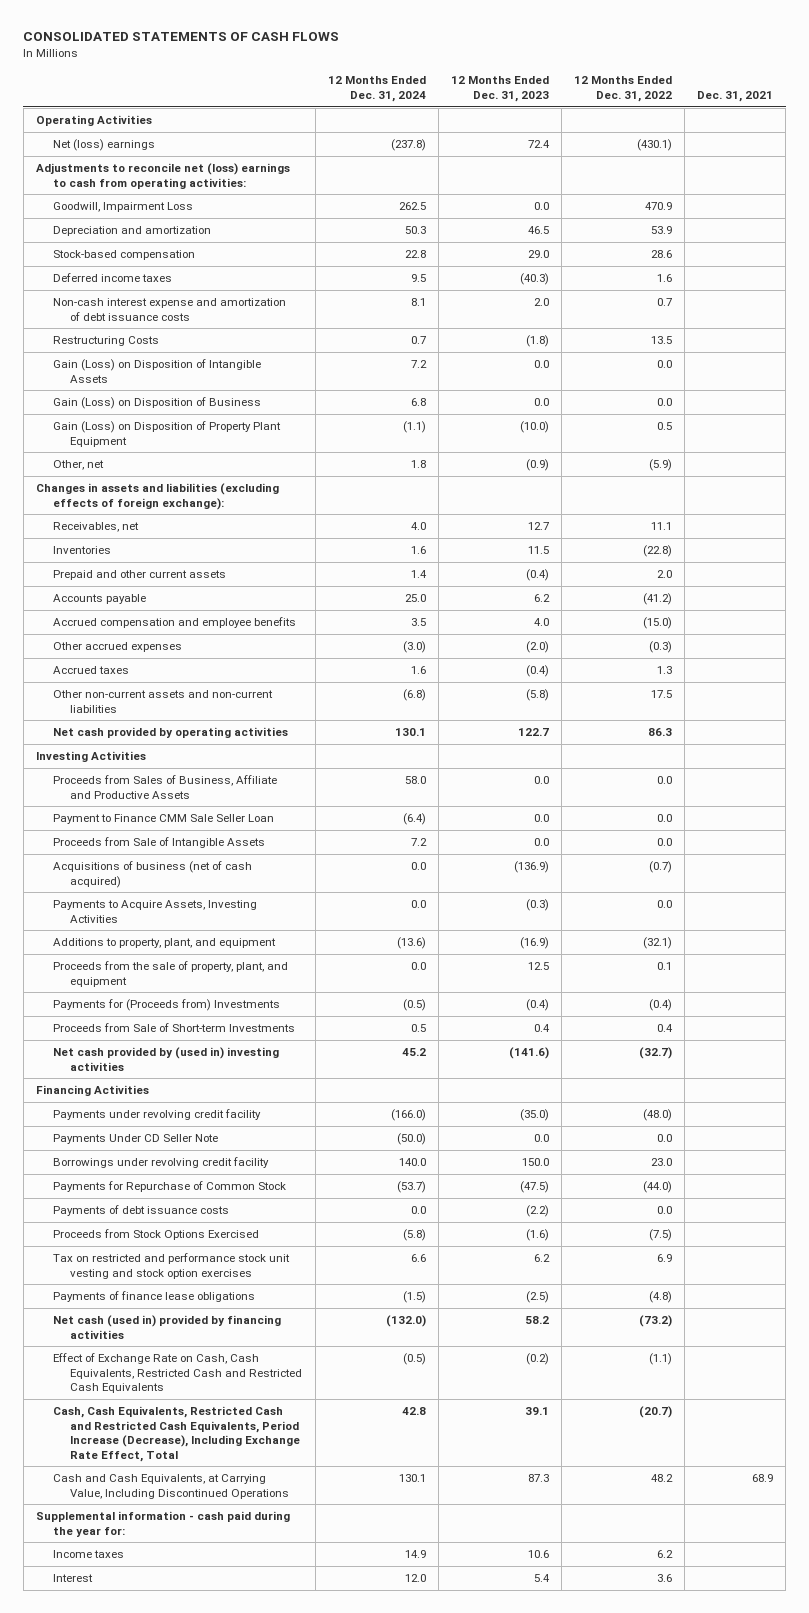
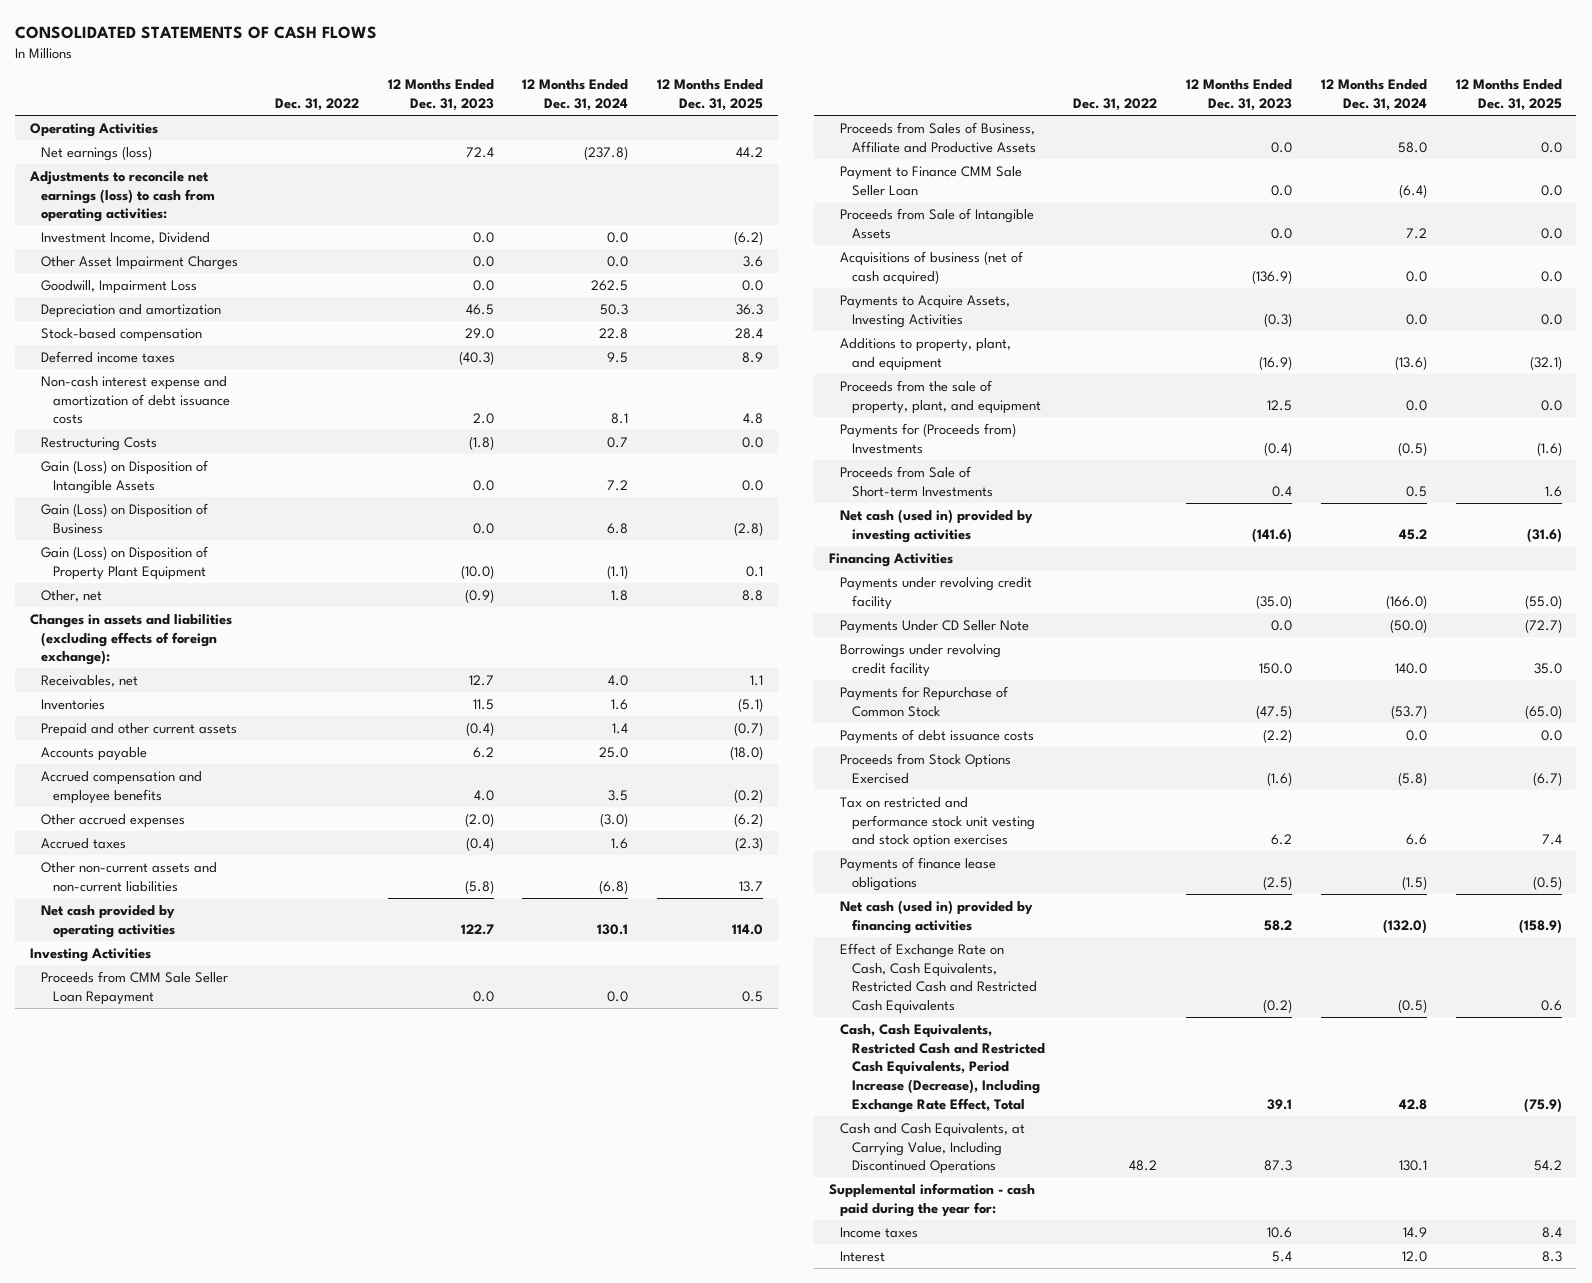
[574,76,673,102] 12 Months Ended Dec. 31, 2022 -> none
[697,90,774,102] Dec. 31, 2021 -> none
none -> [274,98,359,112] Dec. 31, 2022
none -> [657,79,764,112] 12 Months Ended Dec. 31, 2025
[53,138,156,151] Net (loss) earnings -> [41,145,153,161] Net earnings (loss)
[36,162,291,189] Adjustments to reconcile net (loss) earnings to cash from operating activities: -> [28,170,216,223] Adjustments to reconcile net earnings (loss) to cash from operating activities:
none -> [41,231,211,244] Investment Income, Dividend
none -> [41,255,239,270] Other Asset Impairment Charges
none -> [41,970,229,1005] Proceeds from CMM Sale Seller Loan Repayment
[53,1046,280,1071] Net cash provided by (used in) investing activities -> [840,508,1034,543] Net cash (used in) provided by investing activities

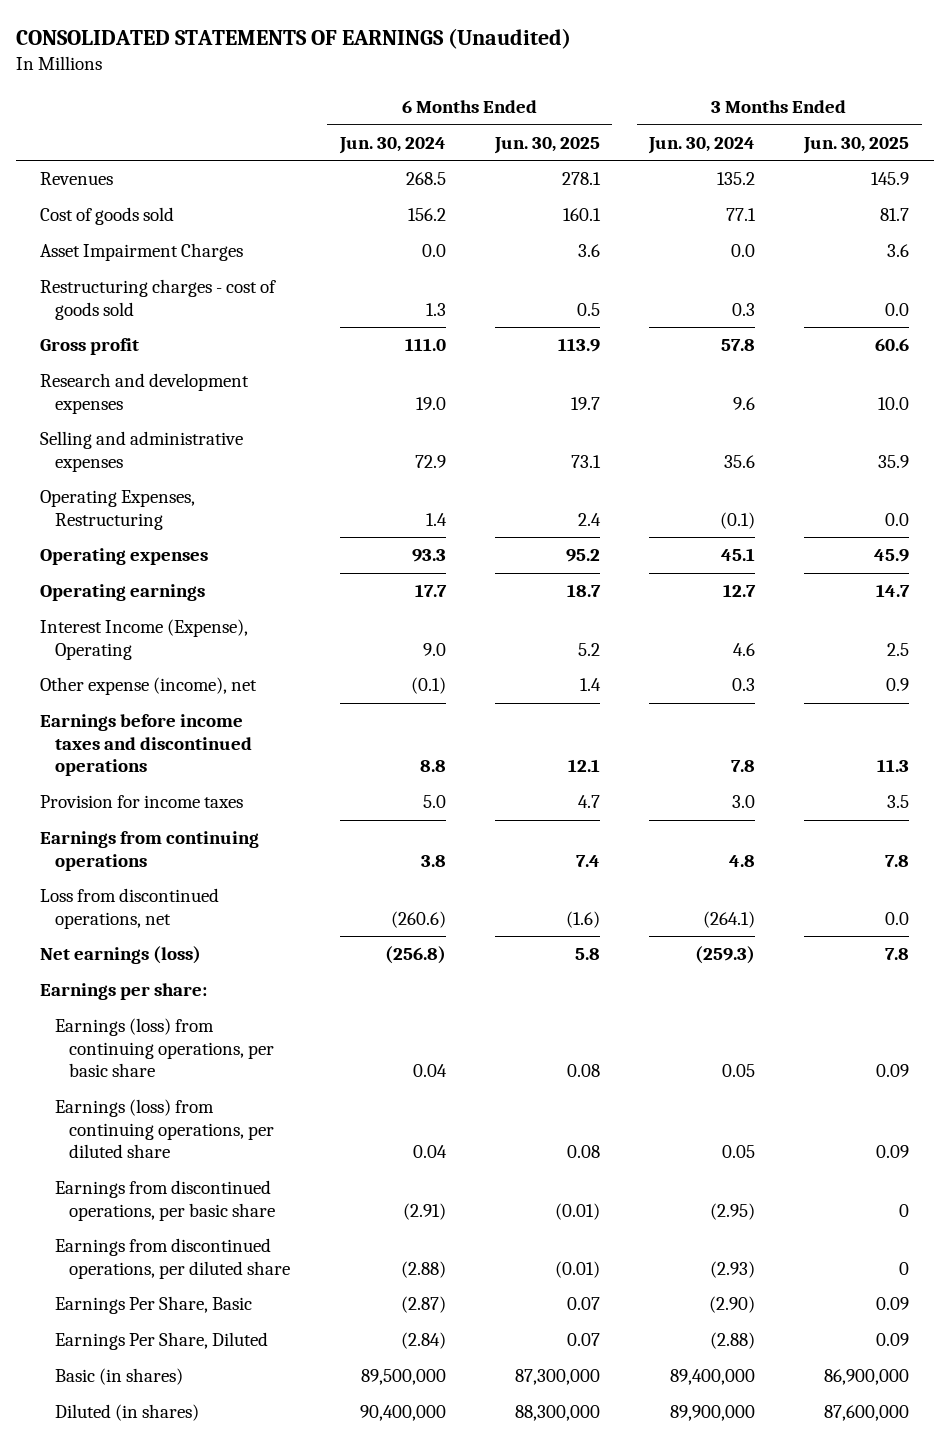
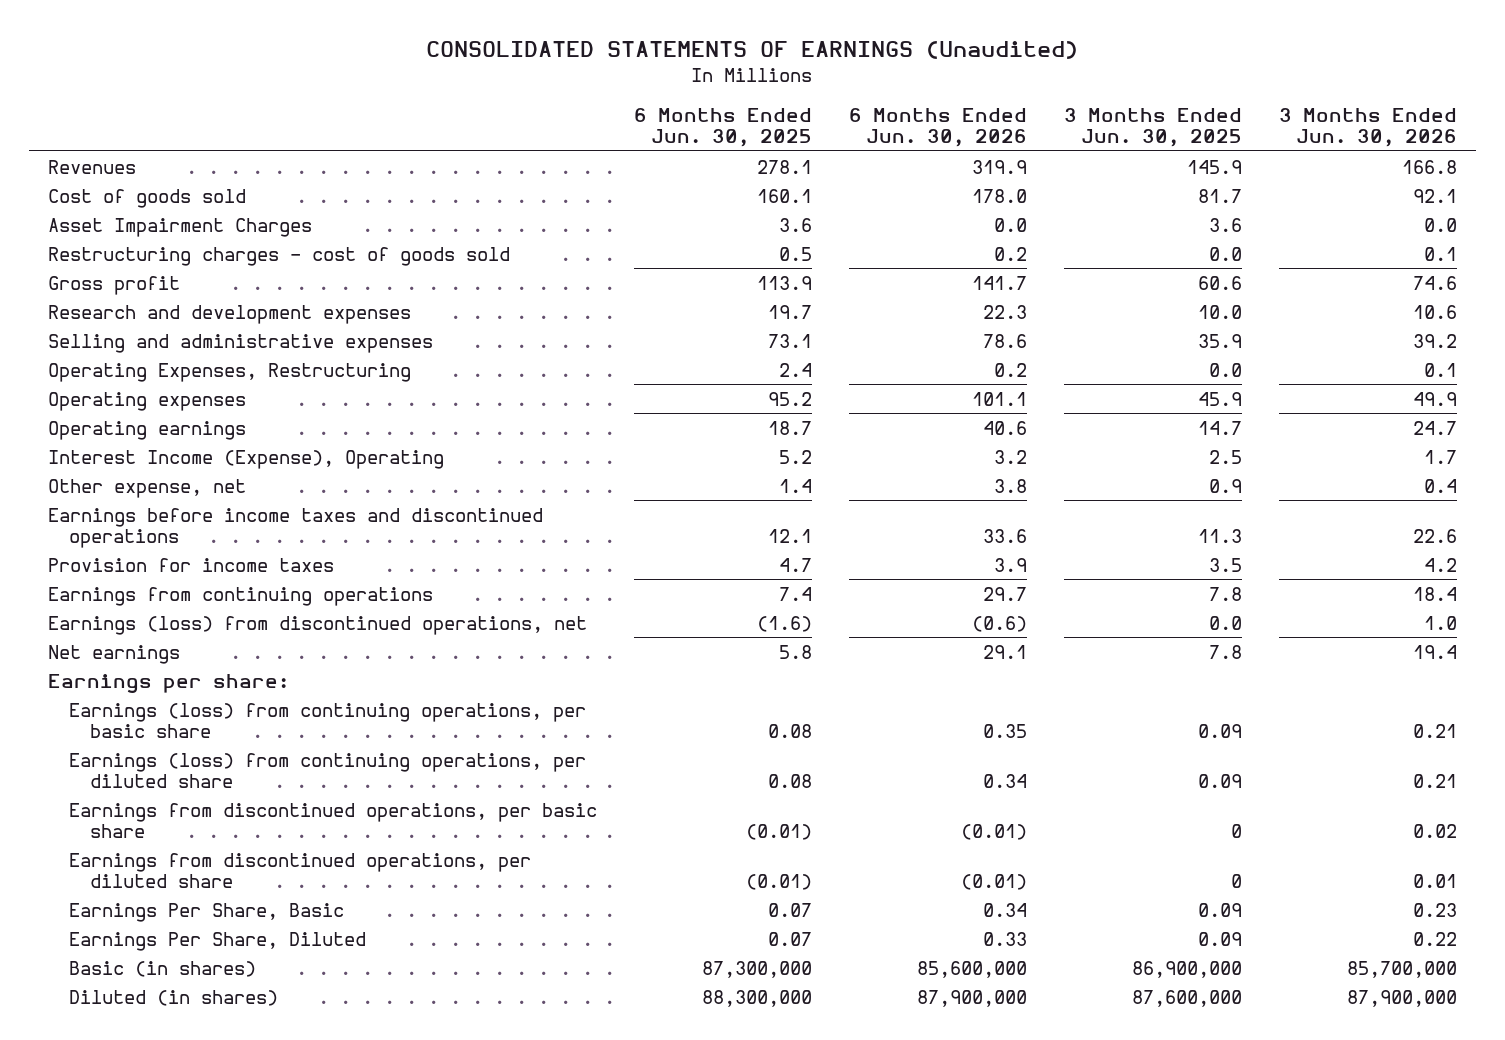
[338,136,446,154] Jun. 30, 2024 -> none
[648,136,756,154] Jun. 30, 2024 -> none
none -> [849,107,1028,147] 6 Months Ended Jun. 30, 2026
none -> [1279,107,1458,147] 3 Months Ended Jun. 30, 2026
[40,677,258,696] Other expense (income), net -> [47,478,246,498] Other expense, net
[40,888,220,929] Loss from discontinued operations, net -> [47,615,587,635] Earnings (loss) from discontinued operations, net
[40,946,202,965] Net earnings (loss) -> [47,644,180,664] Net earnings

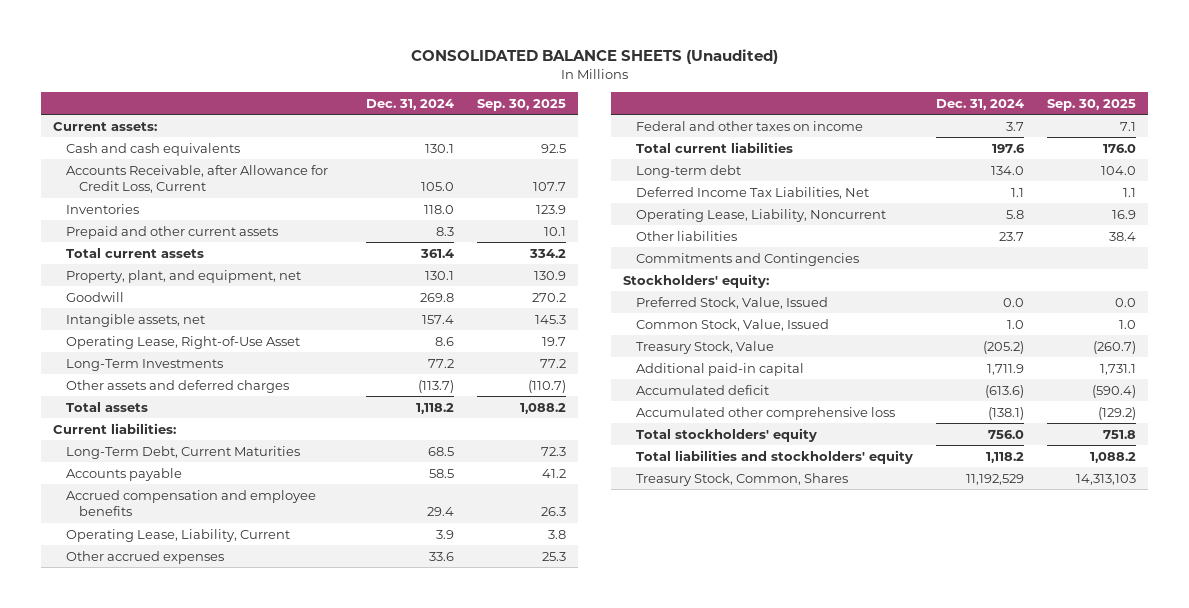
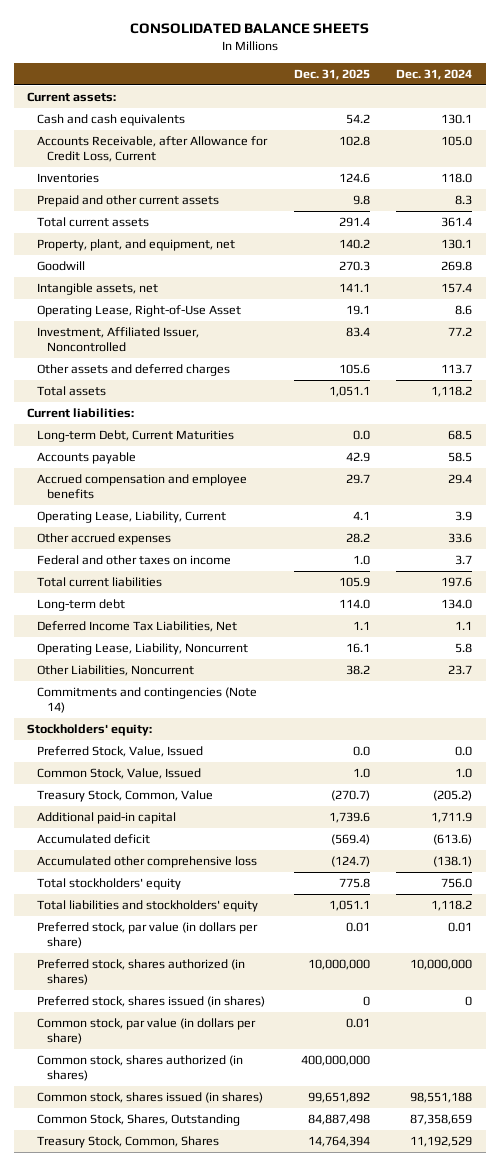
[410,49,778,65] CONSOLIDATED BALANCE SHEETS (Unaudited) -> [129,23,369,35] CONSOLIDATED BALANCE SHEETS
[477,98,567,111] Sep. 30, 2025 -> none
none -> [293,68,370,80] Dec. 31, 2025
[65,358,223,371] Long-Term Investments -> [37,327,200,353] Investment, Affiliated Issuer, Noncontrolled
[418,379,455,393] (113.7) -> [441,364,473,375] 113.7
[65,445,300,459] Long-Term Debt, Current Maturities -> [37,430,235,443] Long-term Debt, Current Maturities
[635,230,737,241] Other liabilities -> [37,665,195,677] Other Liabilities, Noncurrent
[635,252,859,266] Commitments and Contingencies -> [37,687,258,714] Commitments and contingencies (Note 14)
[635,340,774,354] Treasury Stock, Value -> [37,790,214,803] Treasury Stock, Common, Value
none -> [37,922,259,949] Preferred stock, par value (in dollars per share)
none -> [37,959,246,986] Preferred stock, shares authorized (in shares)
none -> [37,996,266,1008] Preferred stock, shares issued (in shares)
none -> [37,1018,257,1045] Common stock, par value (in dollars per share)
none -> [37,1055,244,1082] Common stock, shares authorized (in shares)
none -> [37,1092,264,1104] Common stock, shares issued (in shares)
none -> [37,1114,241,1127] Common Stock, Shares, Outstanding

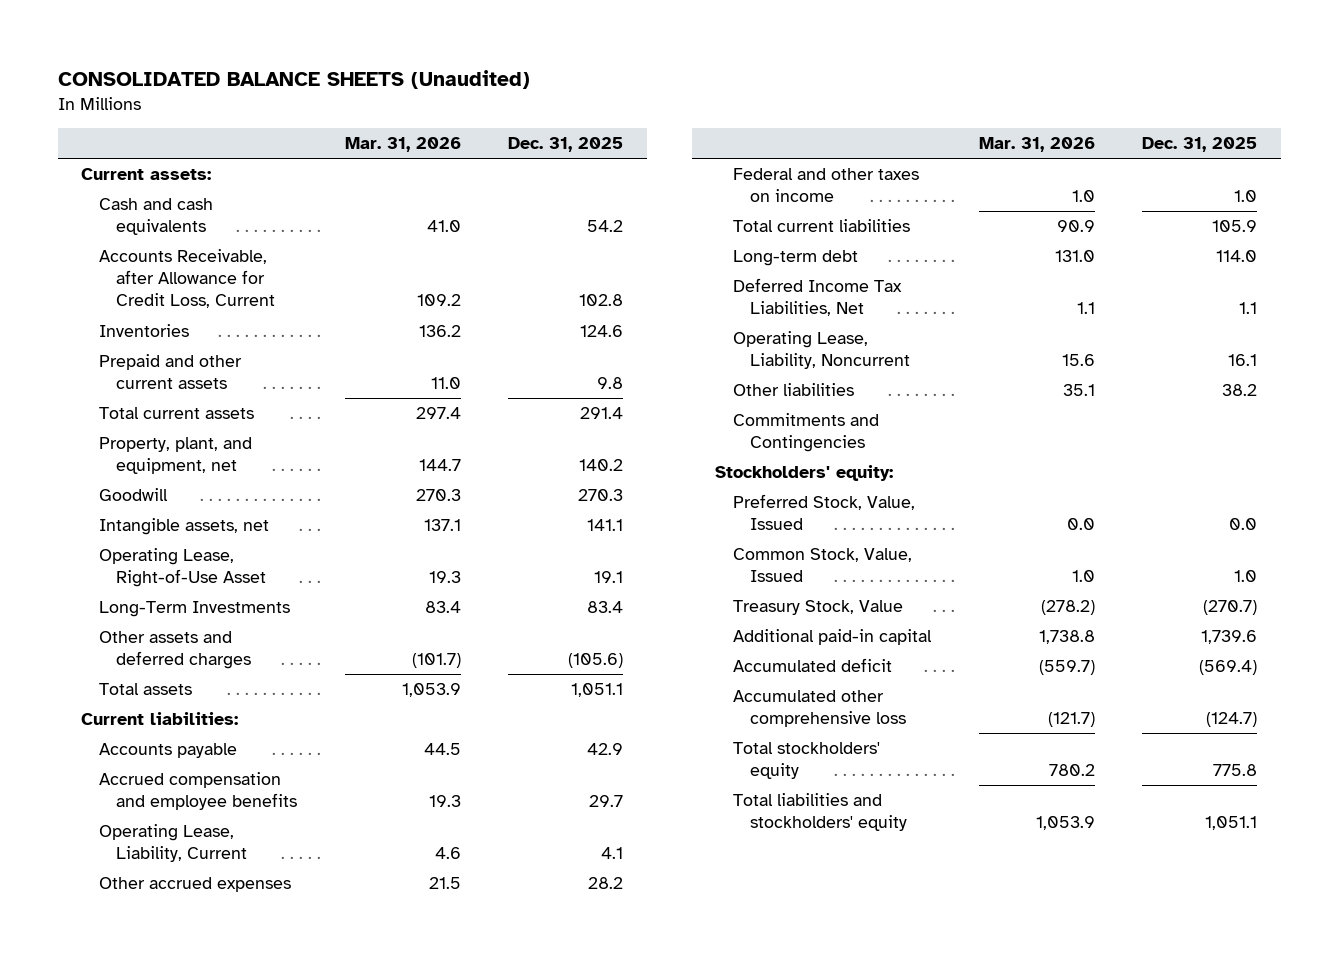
[129,23,369,35] CONSOLIDATED BALANCE SHEETS -> [57,69,530,89] CONSOLIDATED BALANCE SHEETS (Unaudited)
[396,68,473,80] Dec. 31, 2024 -> none
none -> [344,136,461,152] Mar. 31, 2026
[37,327,200,353] Investment, Affiliated Issuer, Noncontrolled -> [98,601,290,618] Long-Term Investments
[338,364,370,375] 105.6 -> [568,653,624,669] (105.6)
[37,430,235,443] Long-term Debt, Current Maturities -> none
[37,665,195,677] Other Liabilities, Noncurrent -> [732,383,854,397] Other liabilities
[37,687,258,714] Commitments and contingencies (Note 14) -> [732,413,879,453] Commitments and Contingencies
[37,790,214,803] Treasury Stock, Common, Value -> [732,600,903,616] Treasury Stock, Value
[37,922,259,949] Preferred stock, par value (in dollars per share) -> none
[37,959,246,986] Preferred stock, shares authorized (in shares) -> none
[37,996,266,1008] Preferred stock, shares issued (in shares) -> none
[37,1018,257,1045] Common stock, par value (in dollars per share) -> none
[37,1055,244,1082] Common stock, shares authorized (in shares) -> none
[37,1092,264,1104] Common stock, shares issued (in shares) -> none
[37,1114,241,1127] Common Stock, Shares, Outstanding -> none
[37,1136,220,1149] Treasury Stock, Common, Shares -> none

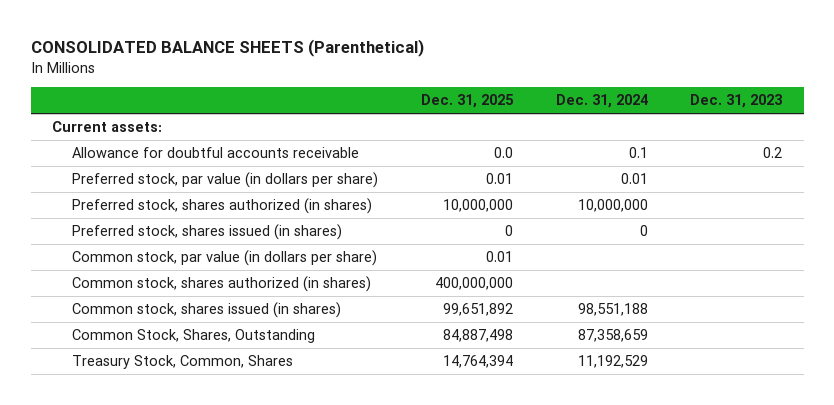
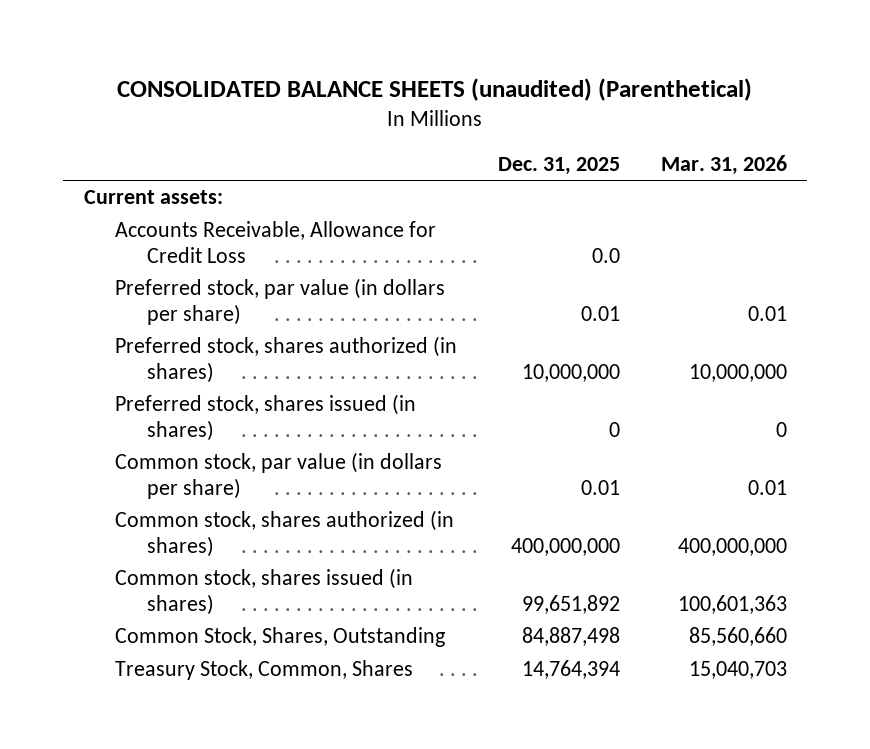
[30,39,424,58] CONSOLIDATED BALANCE SHEETS (Parenthetical) -> [117,77,753,101] CONSOLIDATED BALANCE SHEETS (unaudited) (Parenthetical)
[555,94,648,109] Dec. 31, 2024 -> none
[690,94,783,109] Dec. 31, 2023 -> none
none -> [660,154,787,175] Mar. 31, 2026
[72,147,360,159] Allowance for doubtful accounts receivable -> [115,221,437,264] Accounts Receivable, Allowance for Credit Loss

